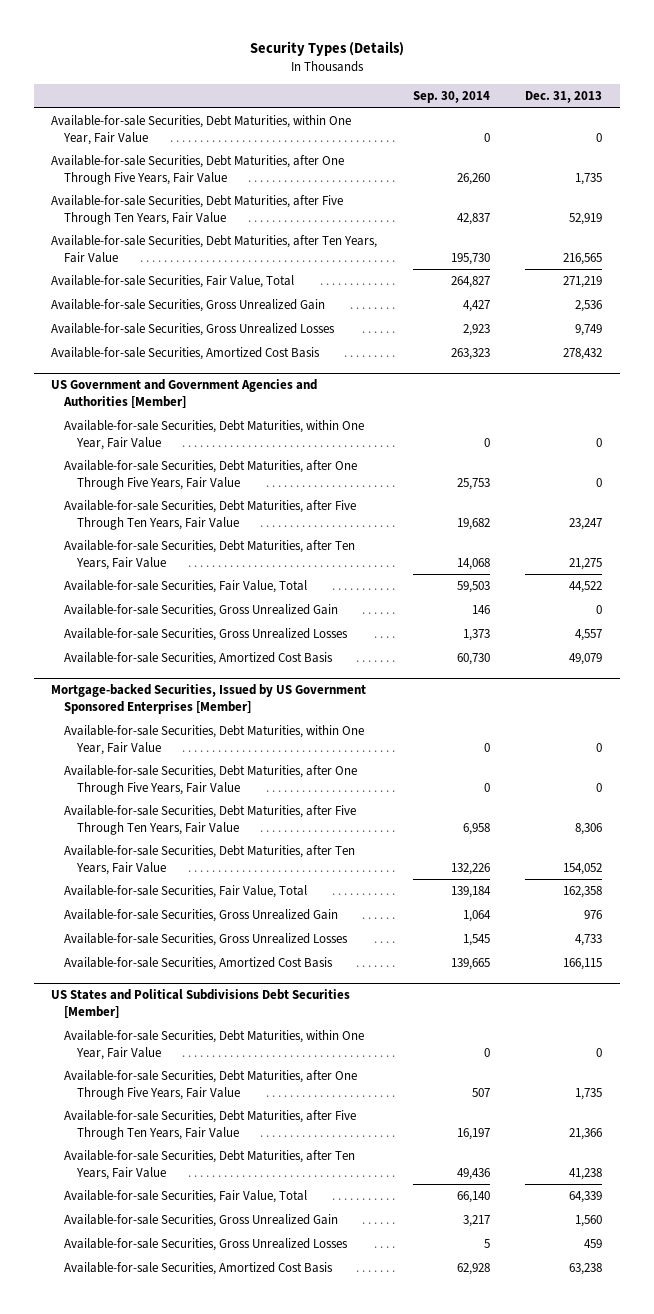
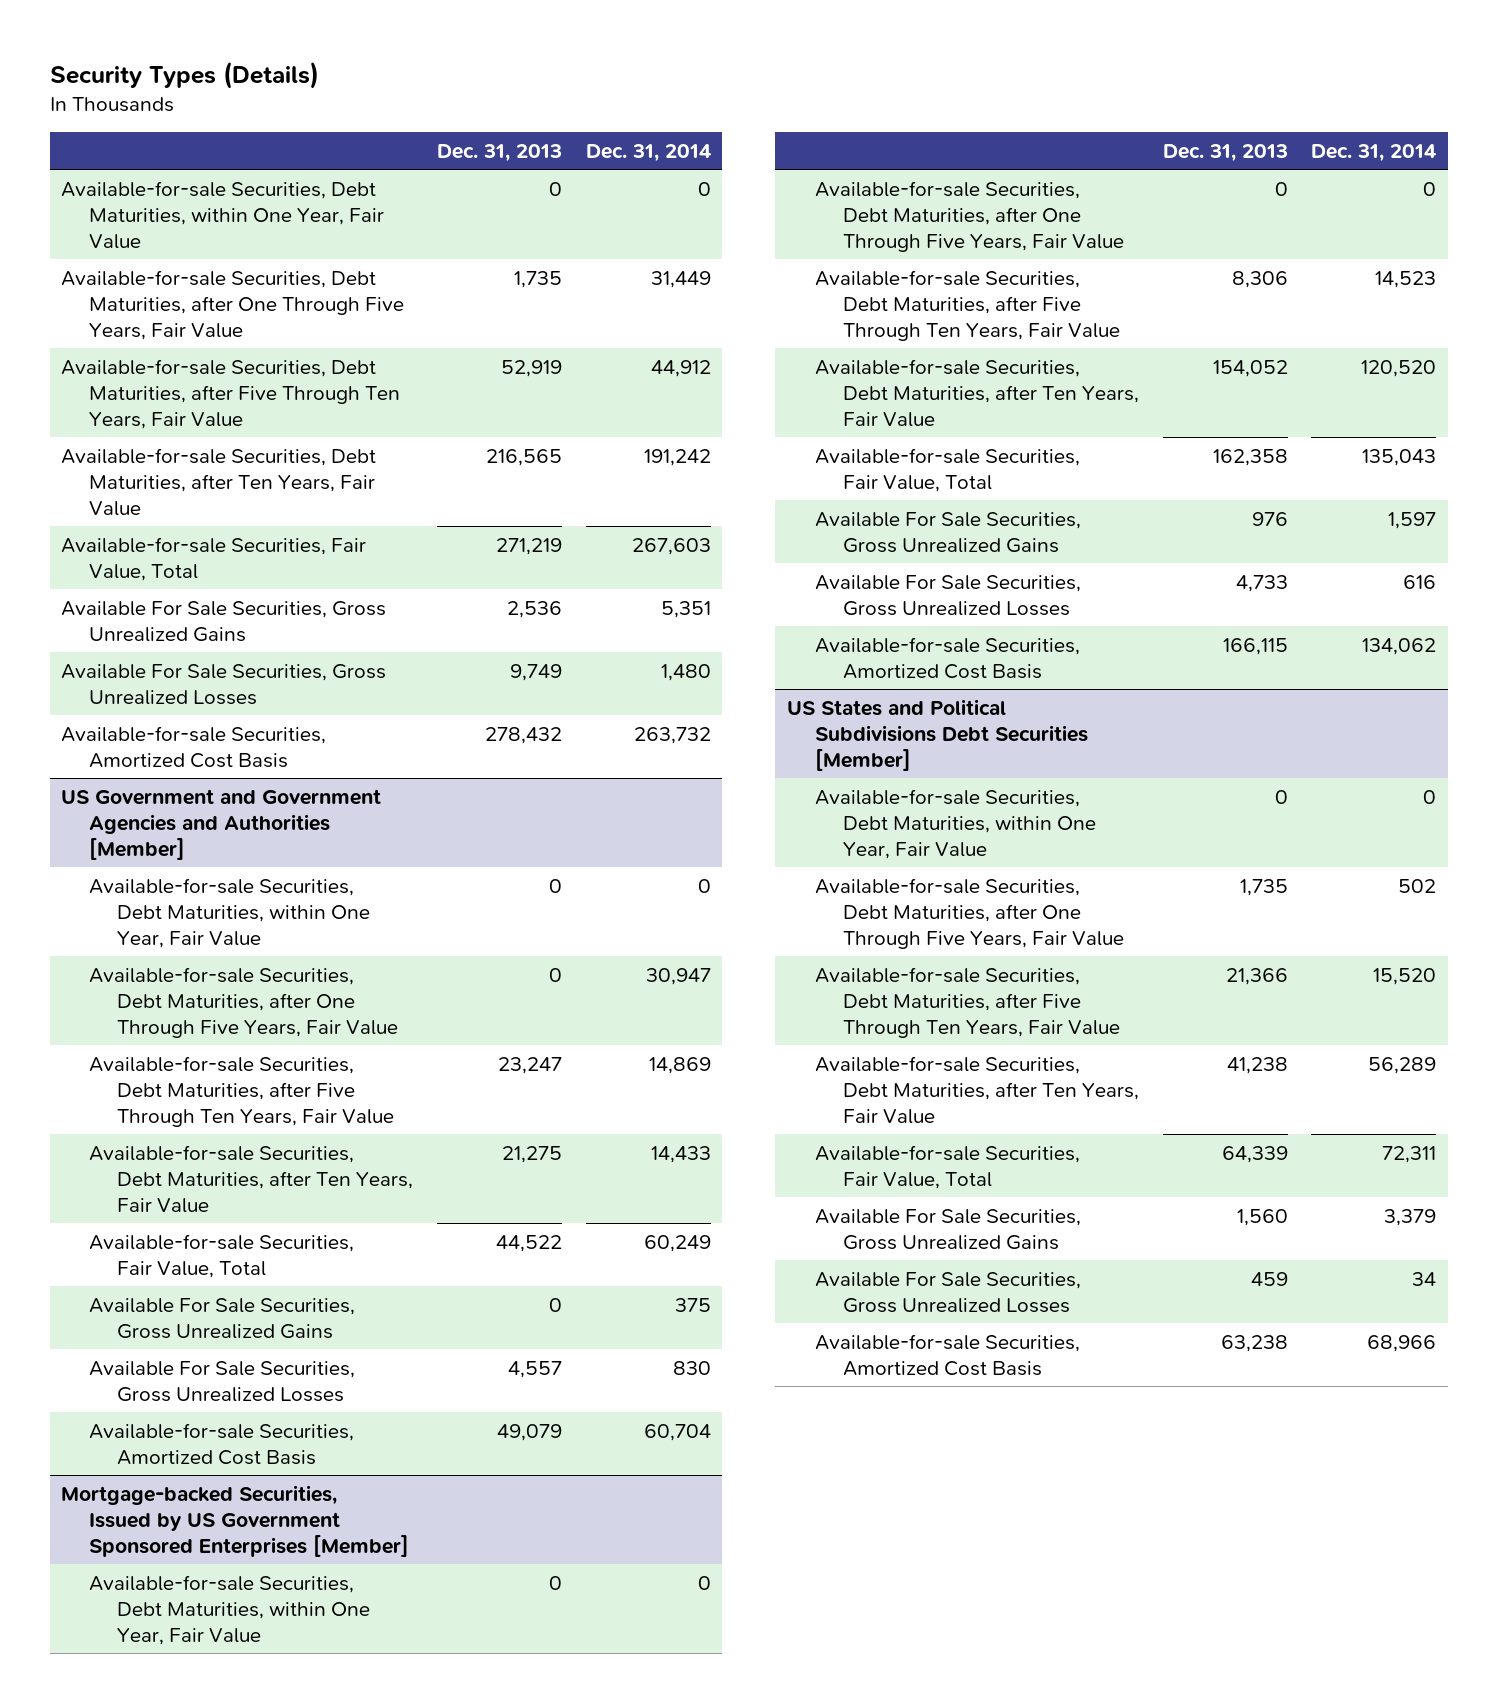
[412,90,490,103] Sep. 30, 2014 -> none
none -> [585,144,711,163] Dec. 31, 2014
[51,299,326,313] Available-for-sale Securities, Gross Unrealized Gain -> [61,600,387,642] Available For Sale Securities, Gross Unrealized Gains
[51,323,336,337] Available-for-sale Securities, Gross Unrealized Losses -> [61,663,387,705] Available For Sale Securities, Gross Unrealized Losses
[64,604,339,618] Available-for-sale Securities, Gross Unrealized Gain -> [89,1297,356,1339] Available For Sale Securities, Gross Unrealized Gains
[64,628,349,642] Available-for-sale Securities, Gross Unrealized Losses -> [89,1360,356,1402] Available For Sale Securities, Gross Unrealized Losses
[64,909,339,923] Available-for-sale Securities, Gross Unrealized Gain -> [815,511,1082,553] Available For Sale Securities, Gross Unrealized Gains
[64,933,349,947] Available-for-sale Securities, Gross Unrealized Losses -> [815,574,1082,616] Available For Sale Securities, Gross Unrealized Losses
[64,1214,339,1228] Available-for-sale Securities, Gross Unrealized Gain -> [815,1208,1082,1250] Available For Sale Securities, Gross Unrealized Gains
[64,1238,349,1252] Available-for-sale Securities, Gross Unrealized Losses -> [815,1271,1082,1313] Available For Sale Securities, Gross Unrealized Losses

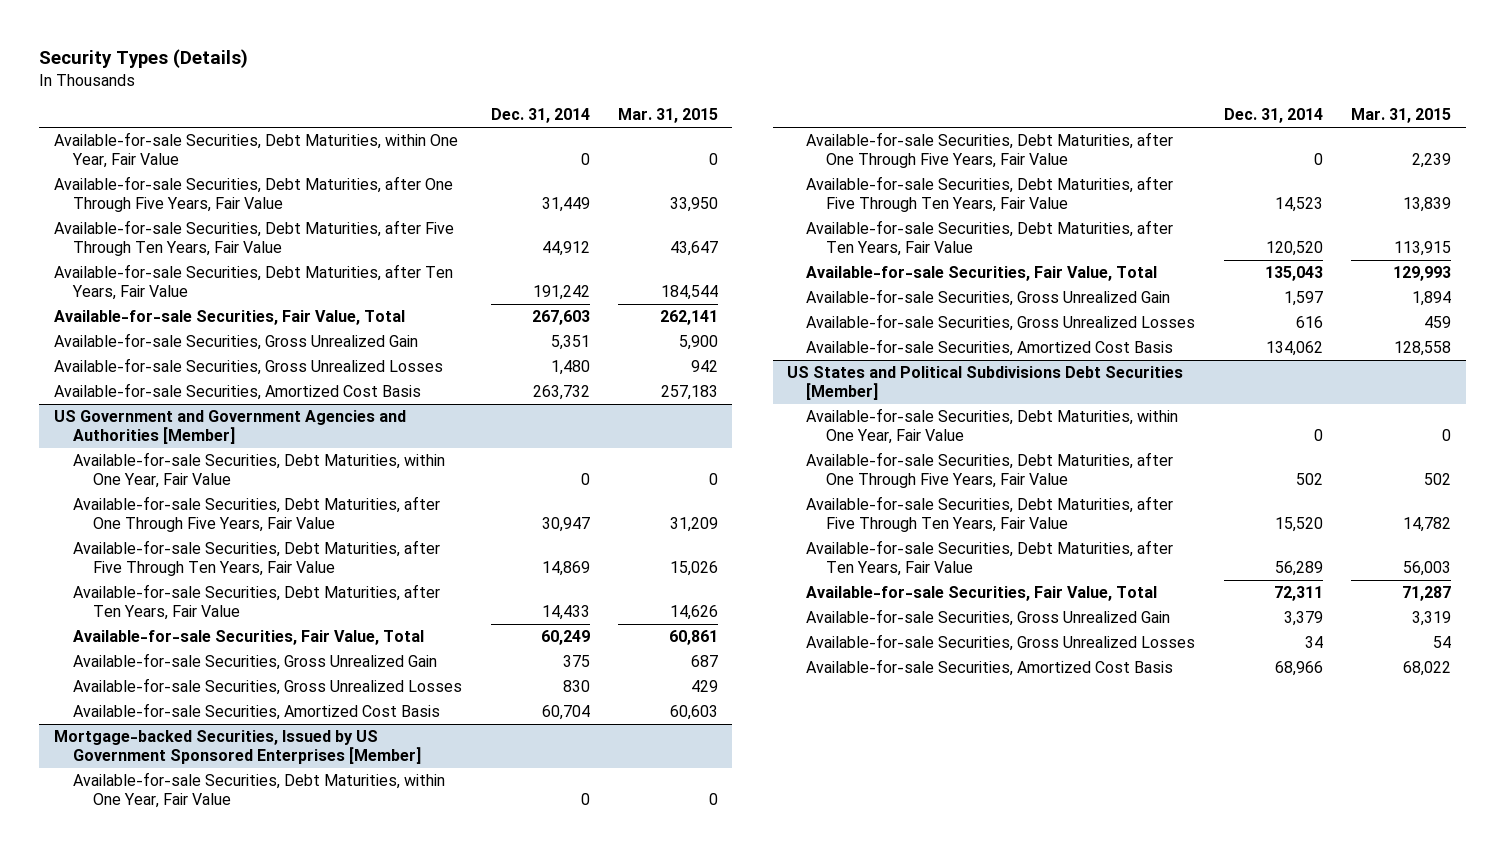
[436,144,562,163] Dec. 31, 2013 -> none
none -> [618,108,719,124] Mar. 31, 2015
[61,600,387,642] Available For Sale Securities, Gross Unrealized Gains -> [53,333,418,351] Available-for-sale Securities, Gross Unrealized Gain
[61,663,387,705] Available For Sale Securities, Gross Unrealized Losses -> [53,358,443,376] Available-for-sale Securities, Gross Unrealized Losses
[89,1297,356,1339] Available For Sale Securities, Gross Unrealized Gains -> [73,653,438,671] Available-for-sale Securities, Gross Unrealized Gain
[89,1360,356,1402] Available For Sale Securities, Gross Unrealized Losses -> [73,678,463,696] Available-for-sale Securities, Gross Unrealized Losses
[815,511,1082,553] Available For Sale Securities, Gross Unrealized Gains -> [806,289,1171,307] Available-for-sale Securities, Gross Unrealized Gain
[815,574,1082,616] Available For Sale Securities, Gross Unrealized Losses -> [806,314,1196,332] Available-for-sale Securities, Gross Unrealized Losses
[815,1208,1082,1250] Available For Sale Securities, Gross Unrealized Gains -> [806,609,1171,627] Available-for-sale Securities, Gross Unrealized Gain
[815,1271,1082,1313] Available For Sale Securities, Gross Unrealized Losses -> [806,634,1196,652] Available-for-sale Securities, Gross Unrealized Losses

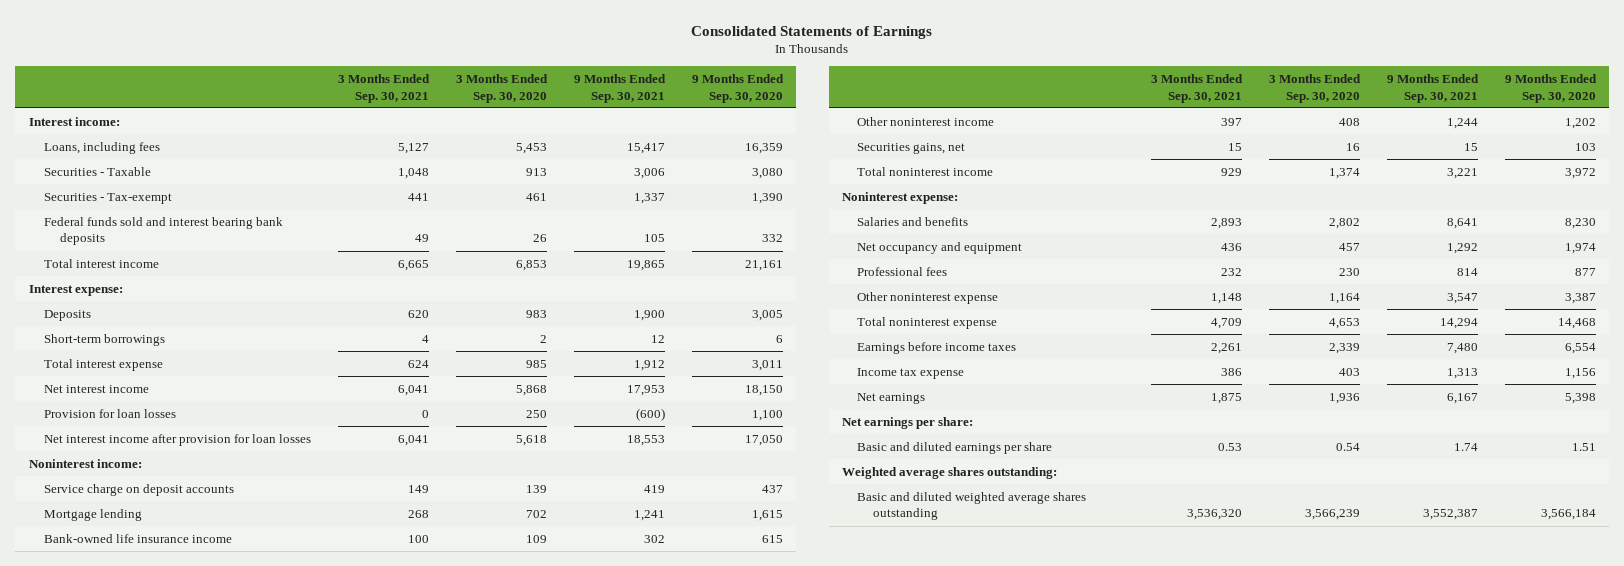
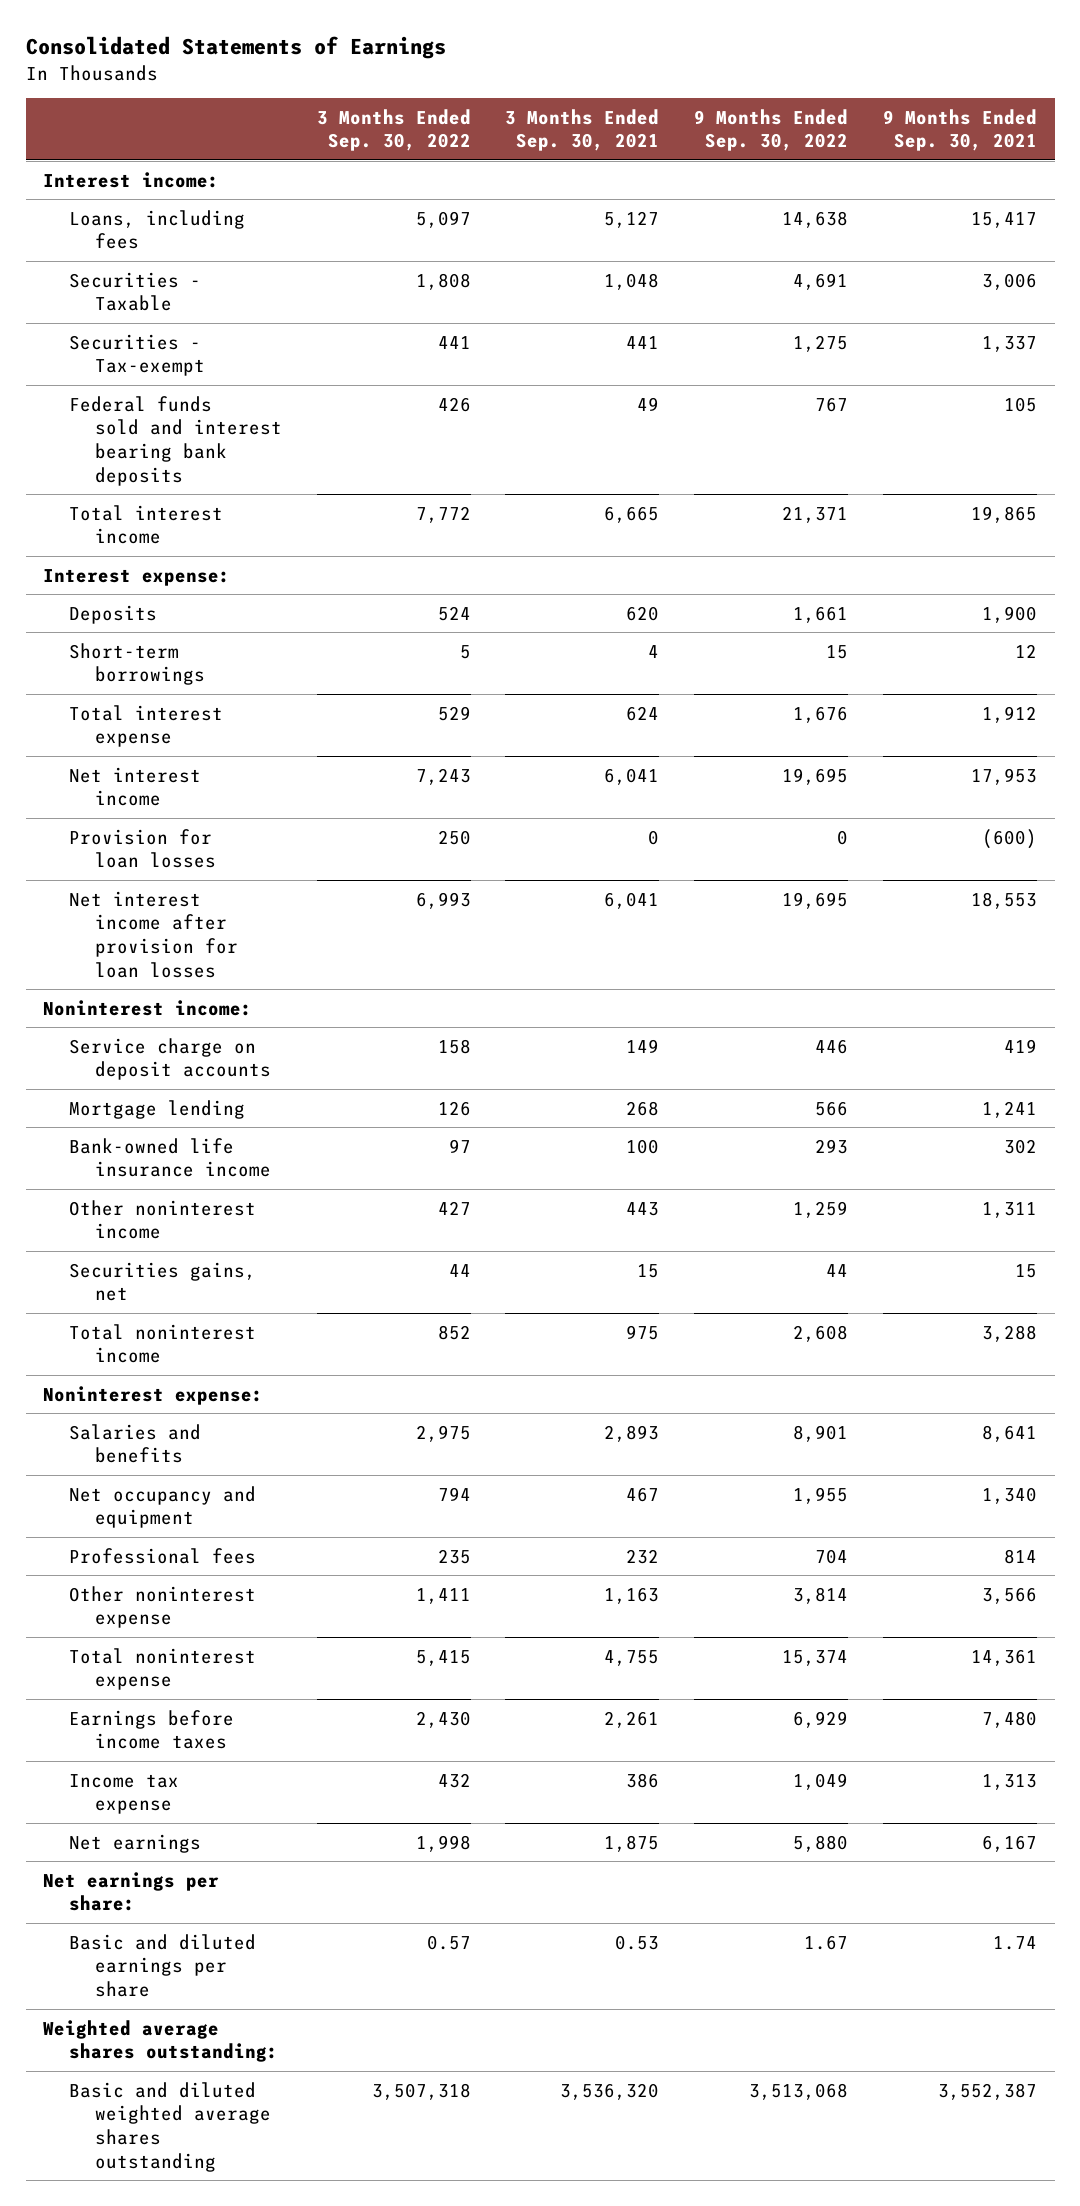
[456,73,549,103] 3 Months Ended Sep. 30, 2020 -> none
[691,73,784,103] 9 Months Ended Sep. 30, 2020 -> none
none -> [316,108,471,152] 3 Months Ended Sep. 30, 2022
none -> [694,108,849,152] 9 Months Ended Sep. 30, 2022
[1221,117,1243,126] 397 -> [626,1201,660,1216] 443
[1446,117,1478,129] 1,244 -> [982,1201,1038,1218] 1,311
[1221,167,1243,176] 929 -> [626,1324,660,1340] 975
[1446,167,1478,179] 3,221 -> [982,1324,1038,1342] 3,288
[1221,242,1243,251] 436 -> [626,1486,660,1502] 467
[1446,242,1478,254] 1,292 -> [982,1486,1038,1504] 1,340
[1211,292,1243,304] 1,148 -> [604,1586,660,1604] 1,163
[1446,292,1478,304] 3,547 -> [982,1586,1038,1604] 3,566
[1211,317,1243,329] 4,709 -> [604,1649,660,1666] 4,755
[1439,317,1478,329] 14,294 -> [971,1648,1038,1666] 14,361

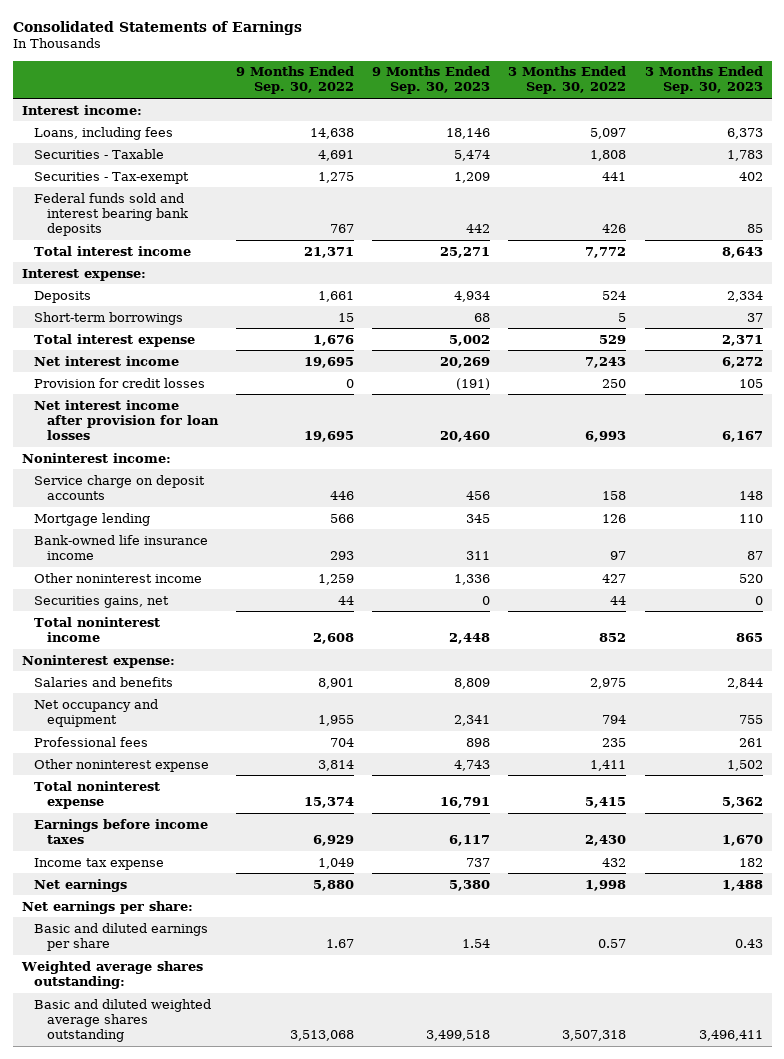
[505,108,660,152] 3 Months Ended Sep. 30, 2021 -> none
[883,108,1038,152] 9 Months Ended Sep. 30, 2021 -> none
none -> [372,66,491,95] 9 Months Ended Sep. 30, 2023
none -> [644,66,763,95] 3 Months Ended Sep. 30, 2023
[68,828,216,869] Provision for loan losses -> [34,377,206,388] Provision for credit losses

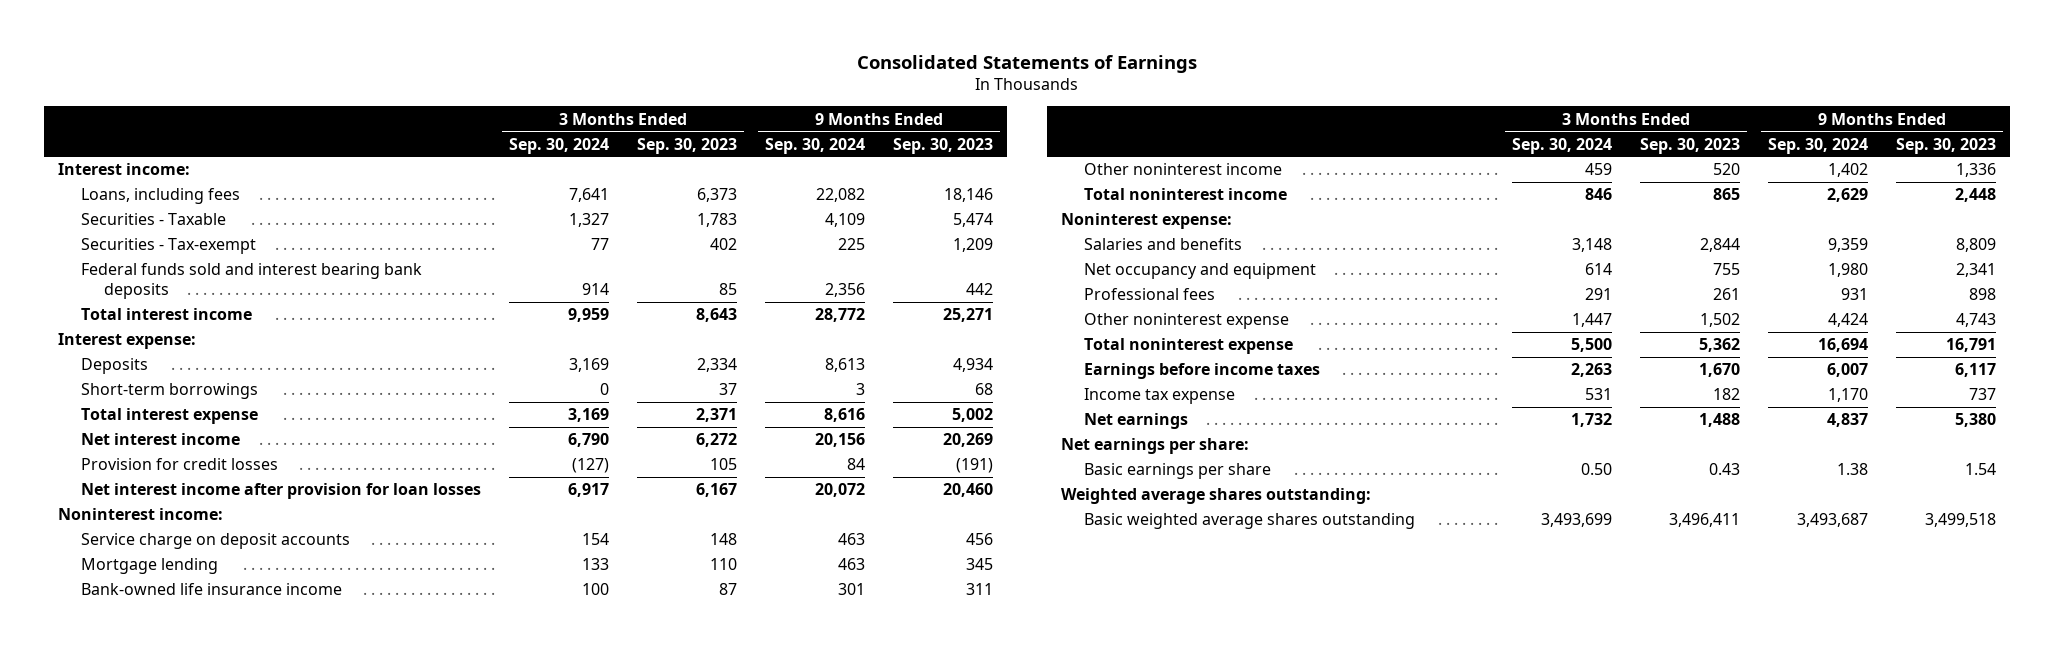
[235,66,354,95] 9 Months Ended Sep. 30, 2022 -> none
[508,66,627,95] 3 Months Ended Sep. 30, 2022 -> none
none -> [508,137,609,154] Sep. 30, 2024
none -> [765,137,866,154] Sep. 30, 2024
[34,595,170,608] Securities gains, net -> none
[34,922,209,951] Basic and diluted earnings per share -> [1083,463,1271,480] Basic earnings per share
[34,998,212,1043] Basic and diluted weighted average shares outstanding -> [1083,513,1415,530] Basic weighted average shares outstanding

